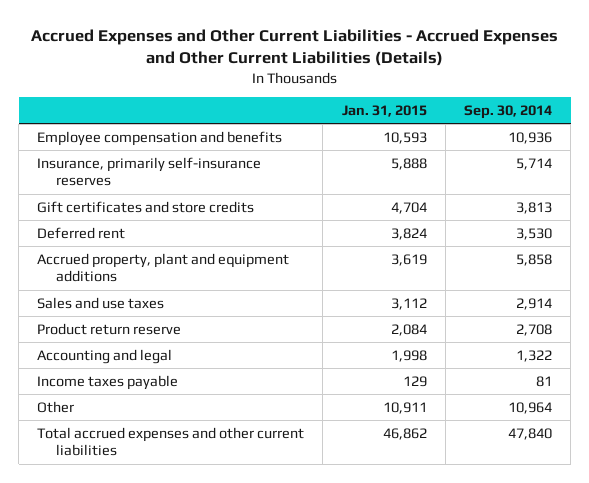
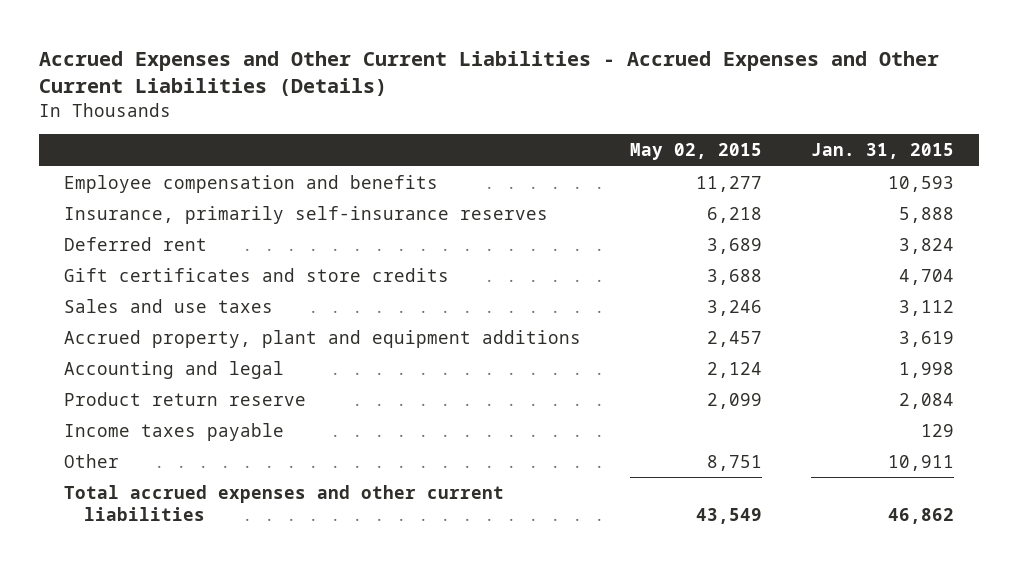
[463,105,552,120] Sep. 30, 2014 -> none
none -> [630,143,763,161] May 02, 2015
[37,200,255,213] Gift certificates and store credits -> [63,267,449,282] Gift certificates and store credits
[37,252,290,283] Accrued property, plant and equipment additions -> [63,329,581,348] Accrued property, plant and equipment additions
[37,322,182,335] Product return reserve -> [63,391,306,406] Product return reserve

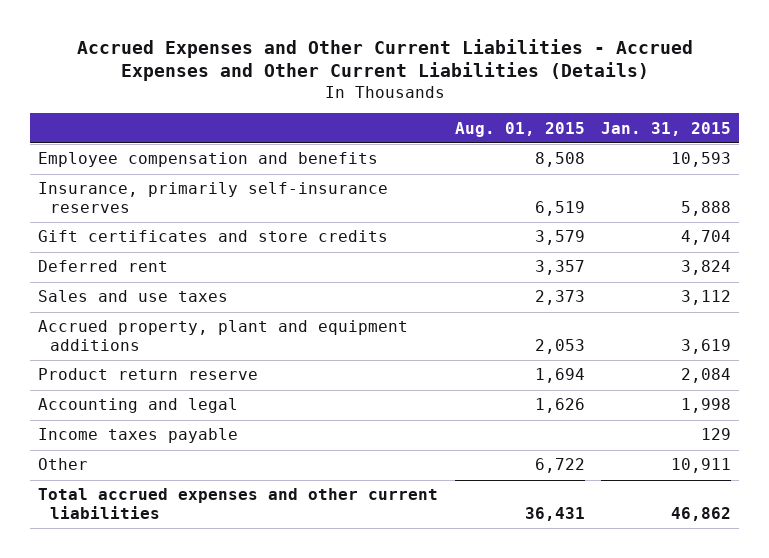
[630,143,763,161] May 02, 2015 -> none
none -> [454,121,585,137] Aug. 01, 2015
[63,236,207,251] Deferred rent -> [38,260,169,273] Deferred rent
[63,360,284,379] Accounting and legal -> [38,398,239,414] Accounting and legal

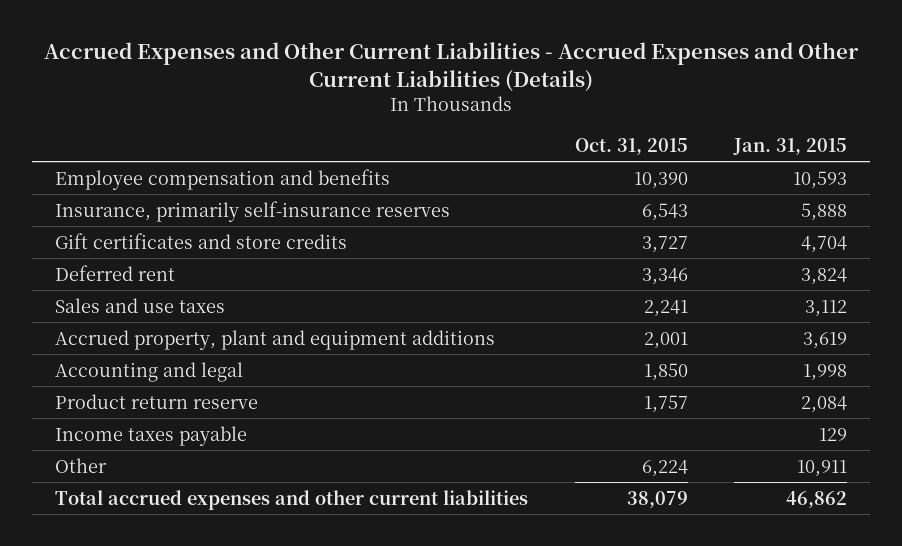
[454,121,585,137] Aug. 01, 2015 -> none
none -> [574,137,688,155] Oct. 31, 2015
[38,368,259,381] Product return reserve -> [55,393,259,409] Product return reserve

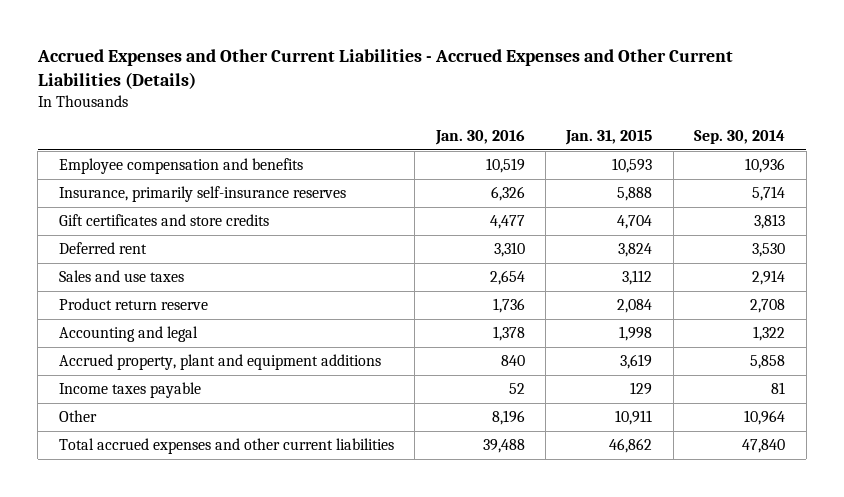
[574,137,688,155] Oct. 31, 2015 -> none
none -> [434,130,525,146] Jan. 30, 2016
none -> [694,130,786,145] Sep. 30, 2014
[55,361,244,382] Accounting and legal -> [58,326,198,343] Accounting and legal
[55,329,496,350] Accrued property, plant and equipment additions -> [58,354,381,371] Accrued property, plant and equipment additions

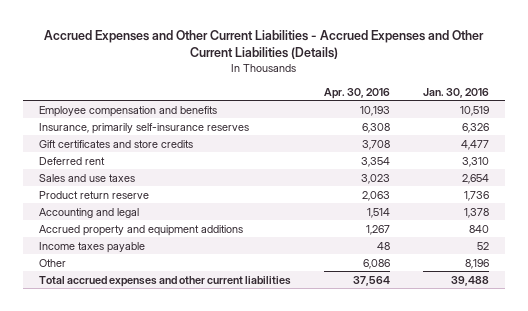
[565,130,653,146] Jan. 31, 2015 -> none
[694,130,786,145] Sep. 30, 2014 -> none
none -> [323,87,390,99] Apr. 30, 2016
[58,354,381,371] Accrued property, plant and equipment additions -> [39,224,244,236] Accrued property and equipment additions

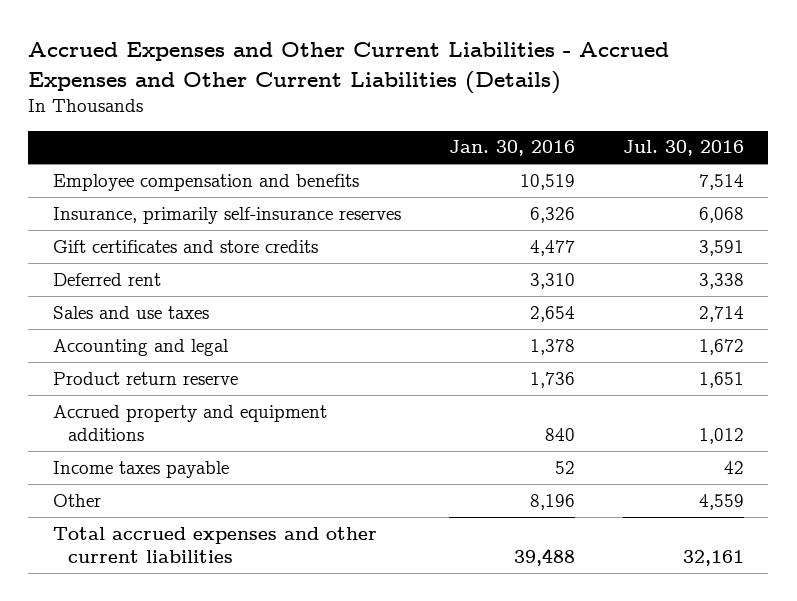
[323,87,390,99] Apr. 30, 2016 -> none
none -> [622,140,744,157] Jul. 30, 2016
[39,190,150,199] Product return reserve -> [52,371,238,385] Product return reserve

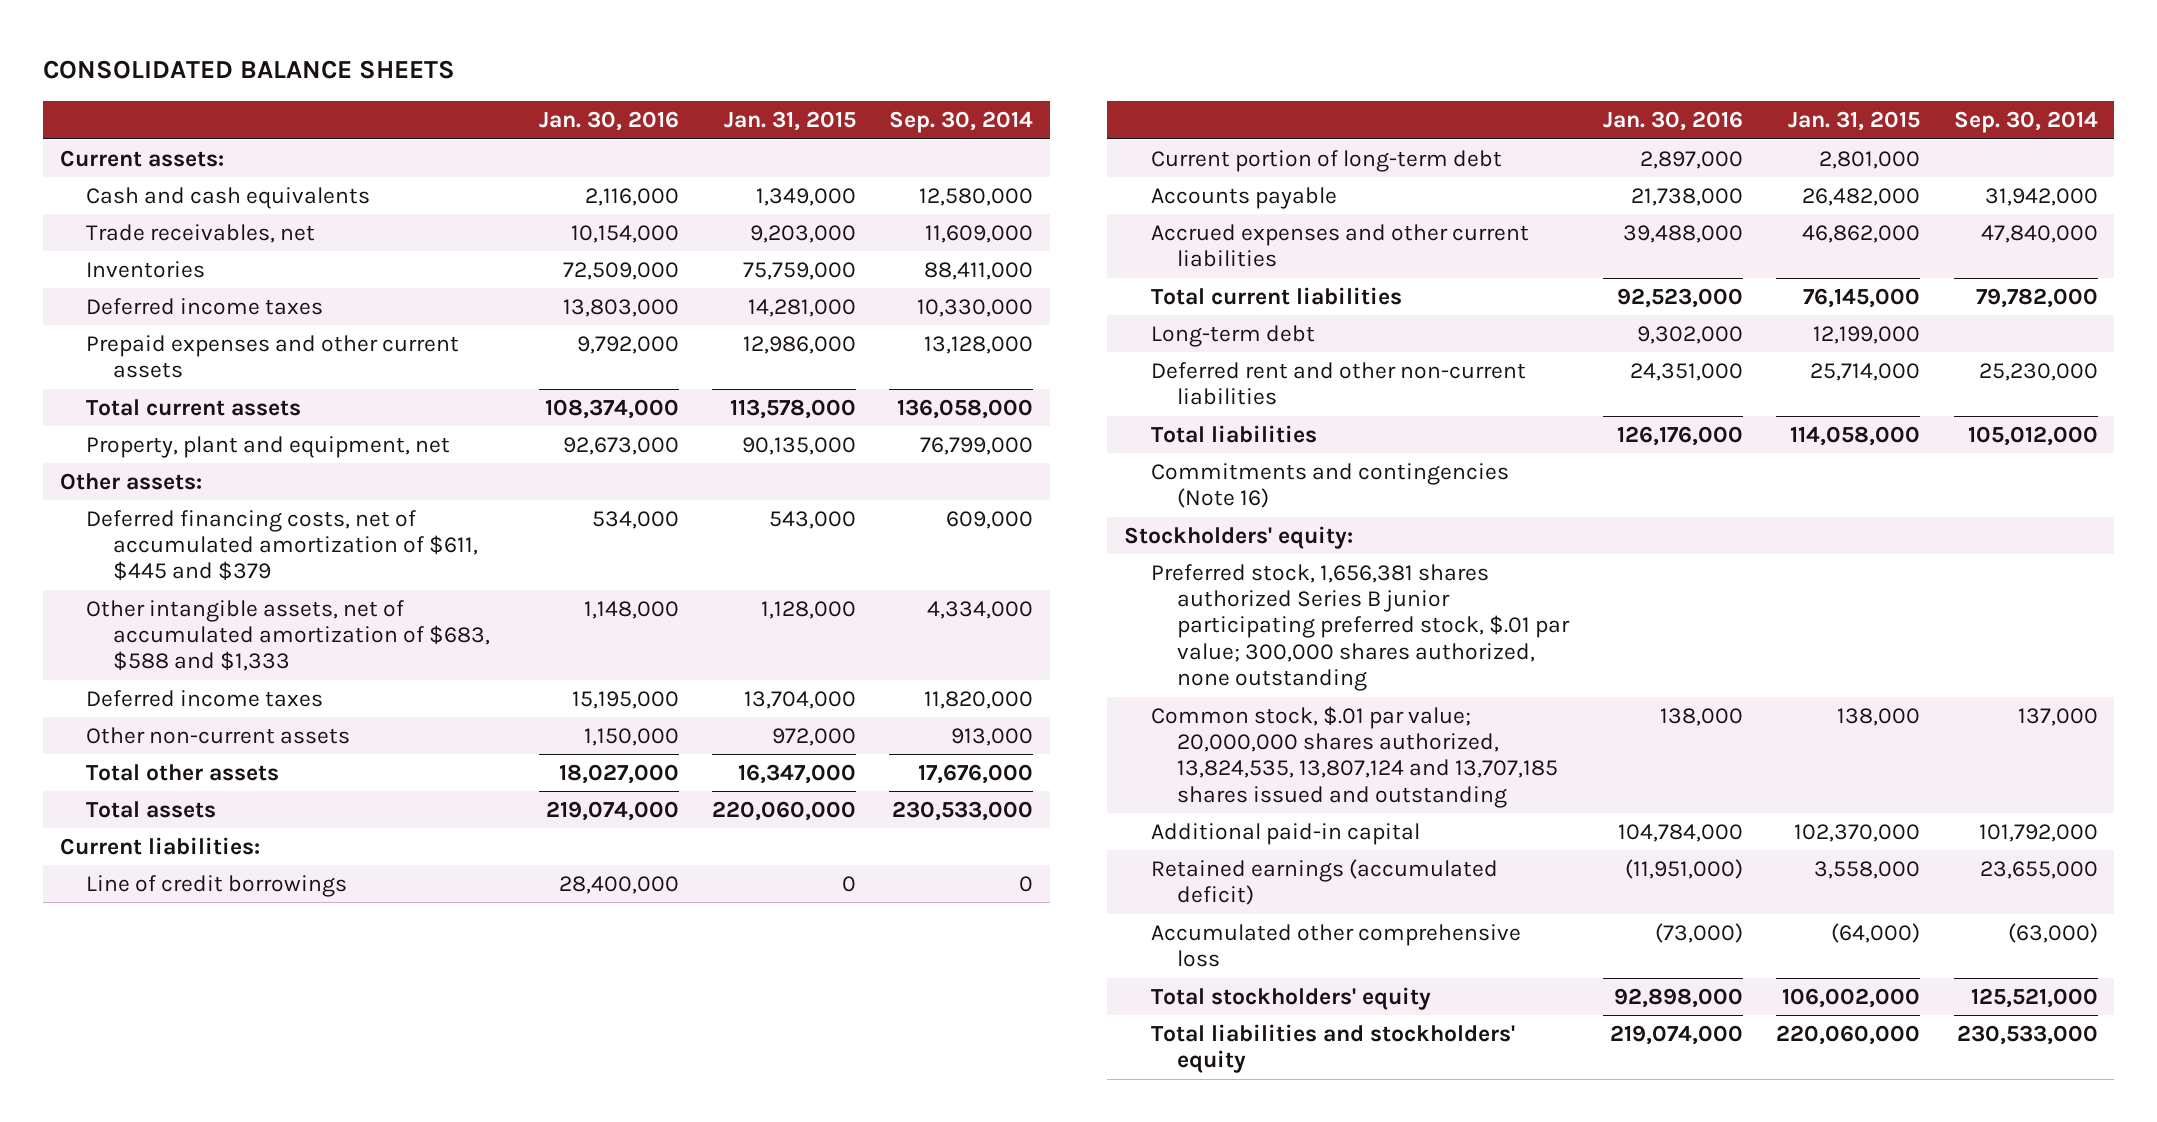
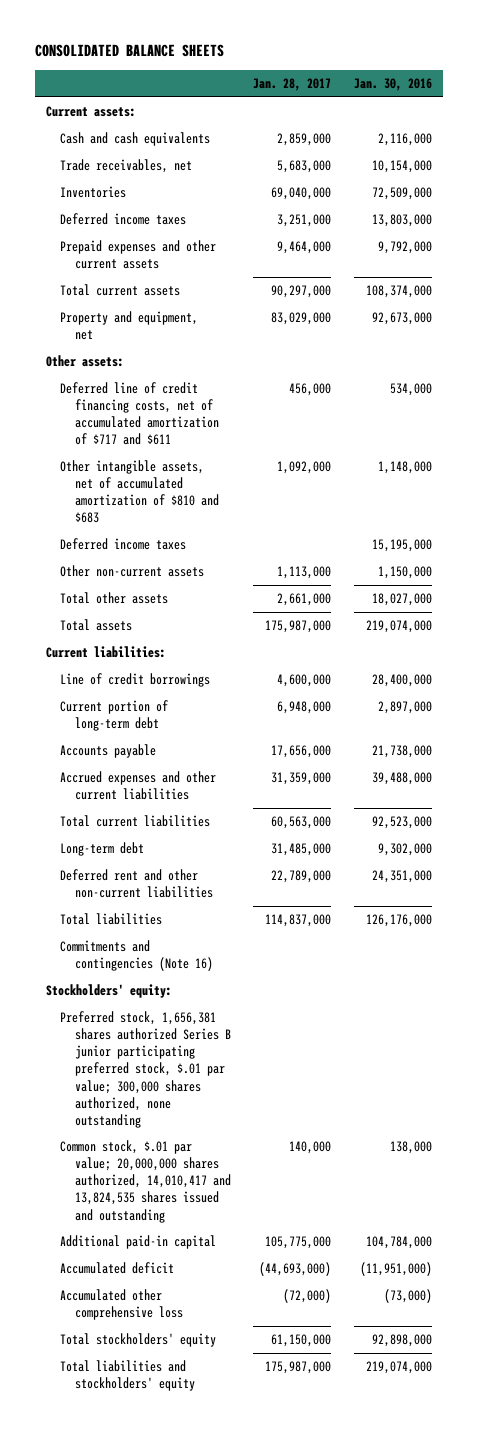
[724,111,857,132] Jan. 31, 2015 -> none
[889,111,1034,134] Sep. 30, 2014 -> none
none -> [253,78,332,92] Jan. 28, 2017
[86,435,451,458] Property, plant and equipment, net -> [60,311,199,341] Property and equipment, net
[86,509,479,582] Deferred financing costs, net of accumulated amortization of $611, $445 and $379 -> [60,382,219,446] Deferred line of credit financing costs, net of accumulated amortization of $717 and $611
[86,599,491,672] Other intangible assets, net of accumulated amortization of $683, $588 and $1,333 -> [60,460,219,524] Other intangible assets, net of accumulated amortization of $810 and $683
[1150,705,1559,808] Common stock, $.01 par value; 20,000,000 shares authorized, 13,824,535, 13,807,124 and 13,707,185 shares issued and outstanding -> [60,1140,231,1223] Common stock, $.01 par value; 20,000,000 shares authorized, 14,010,417 and 13,824,535 shares issued and outstanding
[1150,858,1498,906] Retained earnings (accumulated deficit) -> [60,1262,175,1275] Accumulated deficit

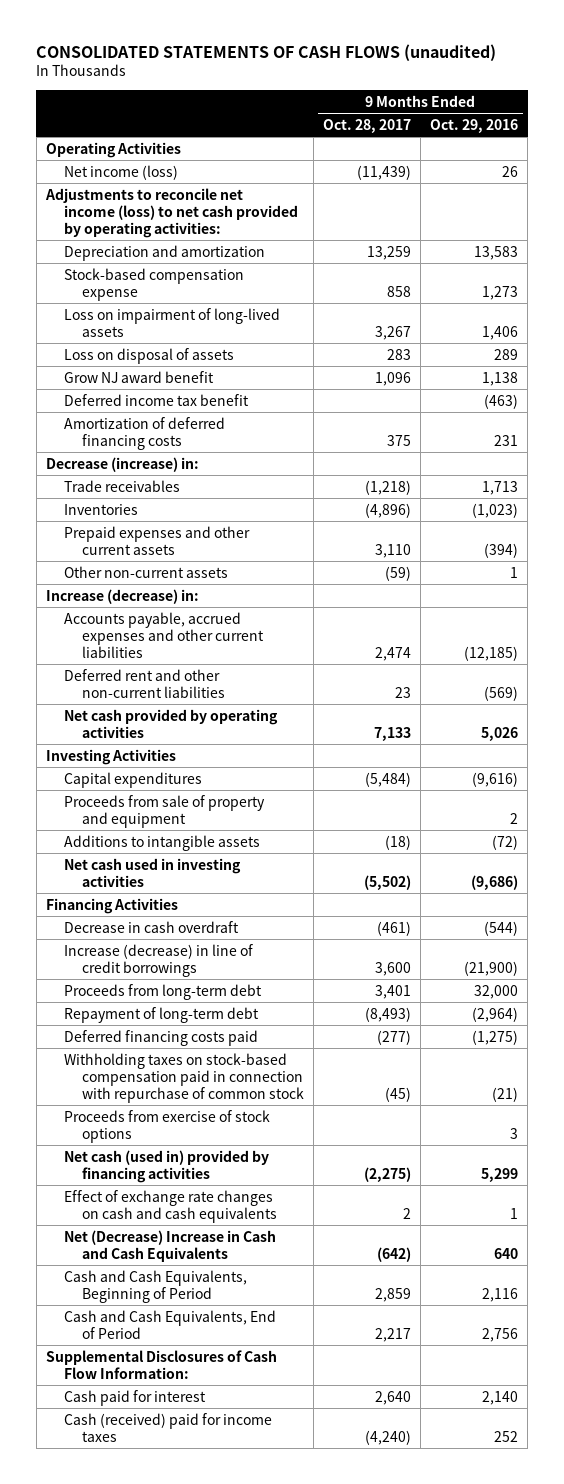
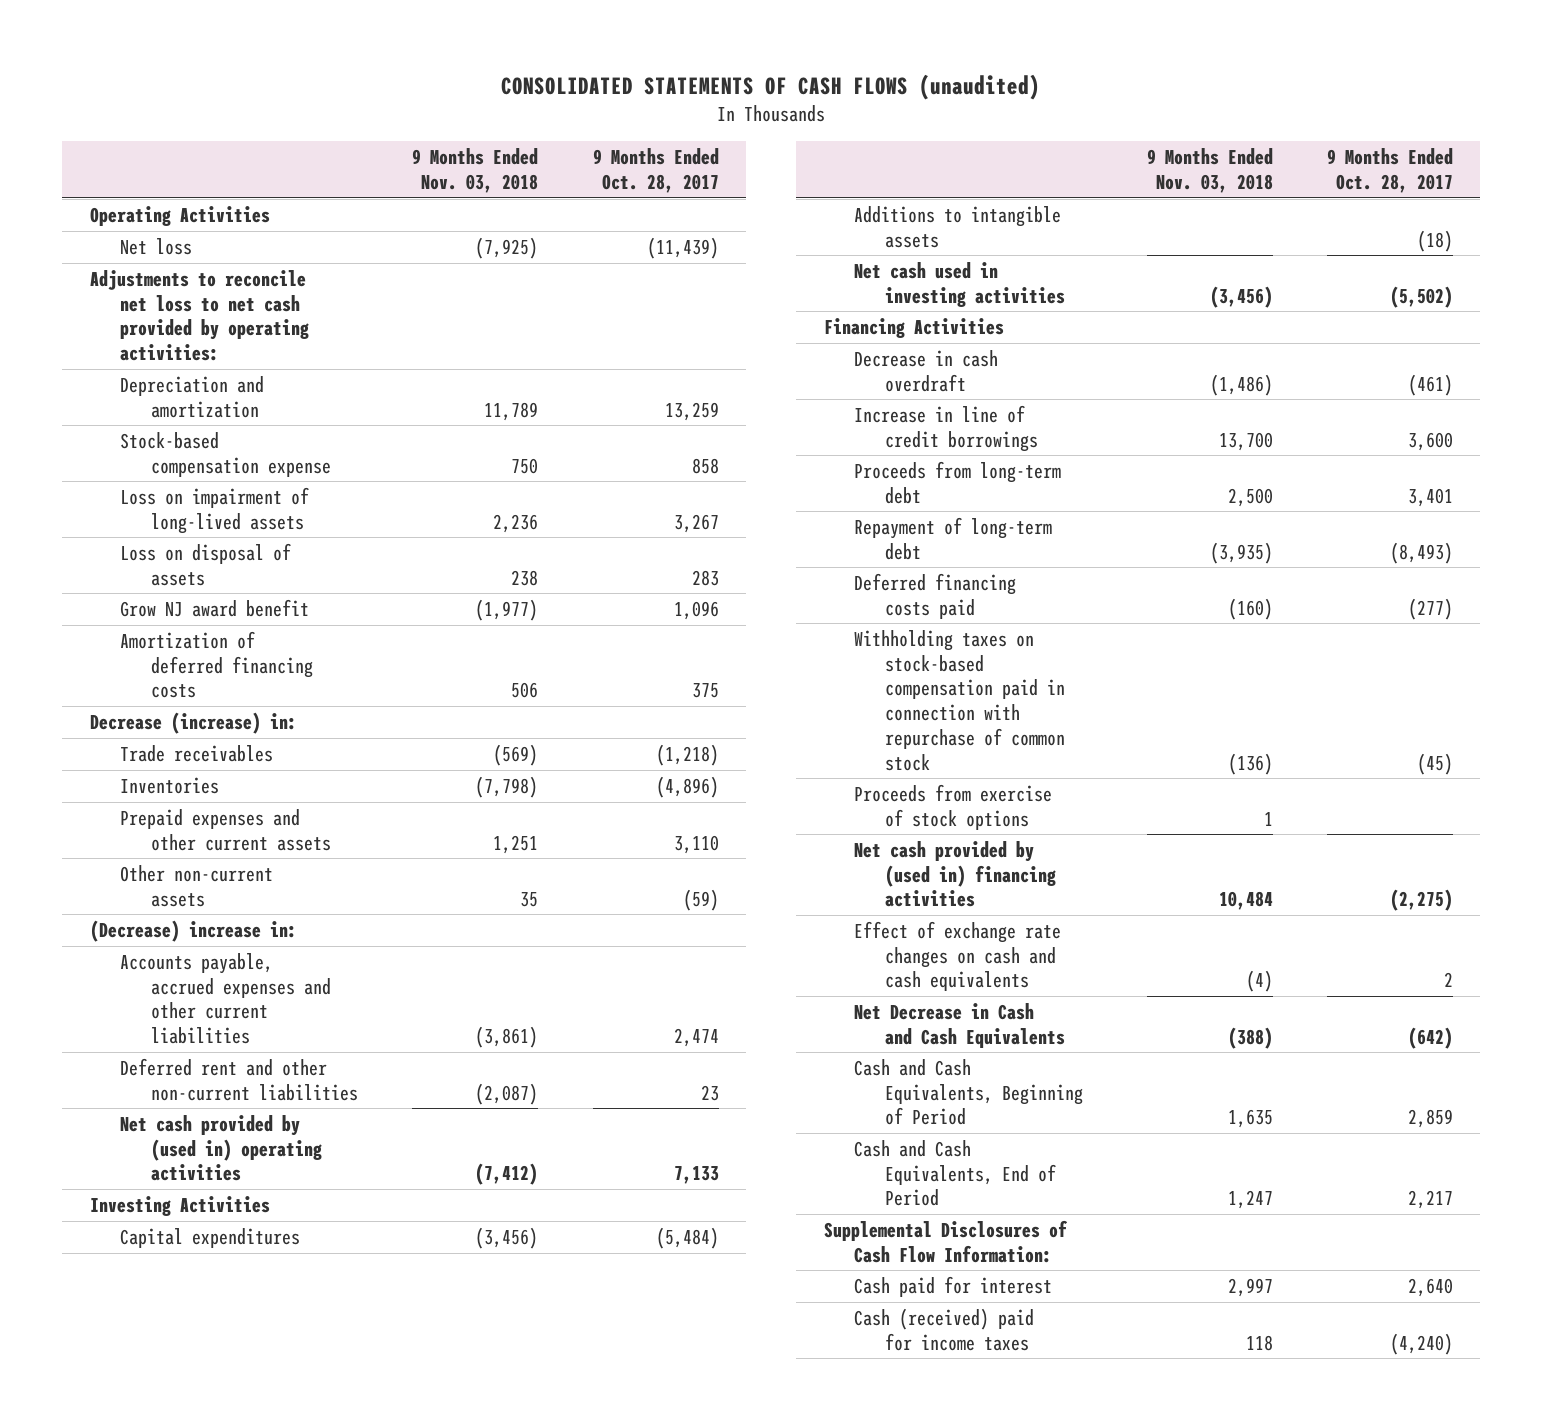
[429,118,518,133] Oct. 29, 2016 -> none
none -> [412,148,539,193] 9 Months Ended Nov. 03, 2018
[63,164,178,180] Net income (loss) -> [120,237,193,255] Net loss
[44,187,298,238] Adjustments to reconcile net income (loss) to net cash provided by operating activities: -> [89,269,310,362] Adjustments to reconcile net loss to net cash provided by operating activities:
[63,393,249,406] Deferred income tax benefit -> none
[45,588,199,604] Increase (decrease) in: -> [89,919,297,942] (Decrease) increase in:
[63,708,278,738] Net cash provided by operating activities -> [120,1114,323,1182] Net cash provided by (used in) operating activities
[63,794,265,828] Proceeds from sale of property and equipment -> none
[63,943,253,977] Increase (decrease) in line of credit borrowings -> [854,404,1039,452] Increase in line of credit borrowings
[63,1149,269,1183] Net cash (used in) provided by financing activities -> [854,840,1057,908] Net cash provided by (used in) financing activities
[63,1229,276,1262] Net (Decrease) Increase in Cash and Cash Equivalents -> [854,1002,1066,1048] Net Decrease in Cash and Cash Equivalents

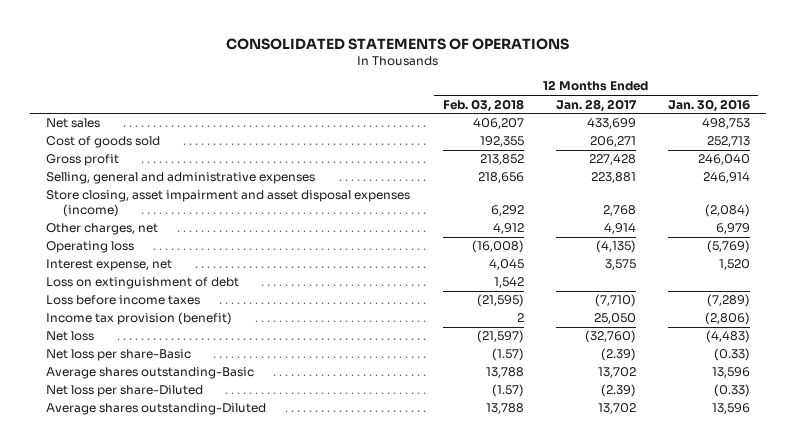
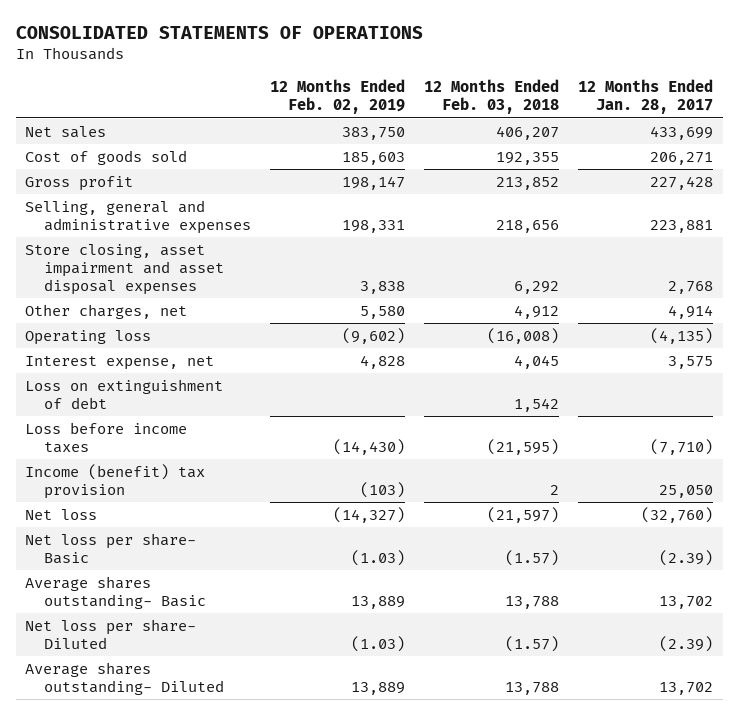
[668,98,751,112] Jan. 30, 2016 -> none
none -> [270,79,406,115] 12 Months Ended Feb. 02, 2019
[46,190,411,217] Store closing, asset impairment and asset disposal expenses (income) -> [25,243,225,295] Store closing, asset impairment and asset disposal expenses
[46,312,233,326] Income tax provision (benefit) -> [25,463,206,499] Income (benefit) tax provision
[46,349,192,362] Net loss per share-Basic -> [25,532,197,564] Net loss per share- Basic
[46,367,255,380] Average shares outstanding-Basic -> [25,575,207,609] Average shares outstanding- Basic
[46,385,204,398] Net loss per share-Diluted -> [25,618,197,649] Net loss per share- Diluted
[46,403,267,416] Average shares outstanding-Diluted -> [25,661,225,695] Average shares outstanding- Diluted

